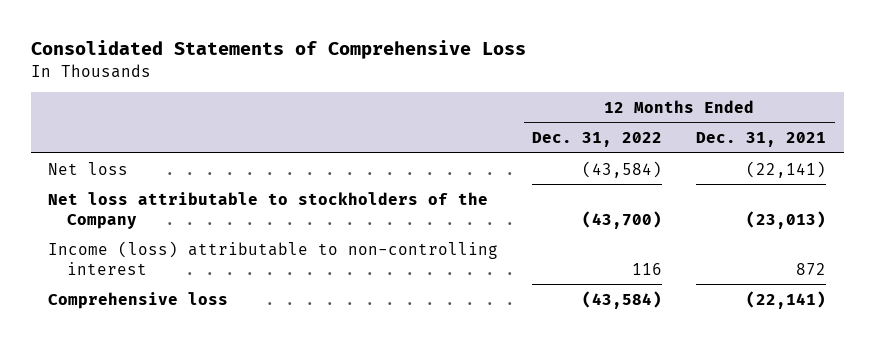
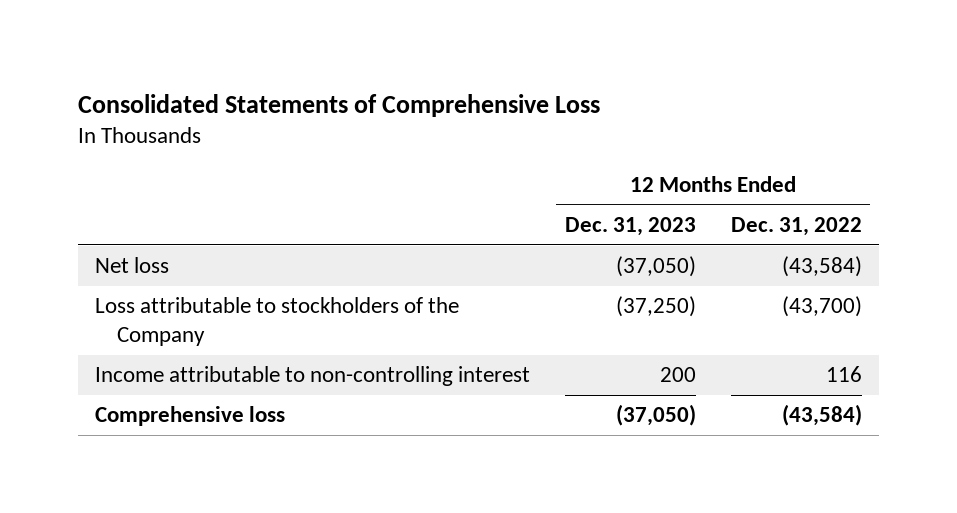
[696,132,827,148] Dec. 31, 2021 -> none
none -> [564,217,696,237] Dec. 31, 2023
[48,191,489,229] Net loss attributable to stockholders of the Company -> [95,297,460,347] Loss attributable to stockholders of the Company
[48,240,499,275] Income (loss) attributable to non-controlling interest -> [95,366,531,387] Income attributable to non-controlling interest

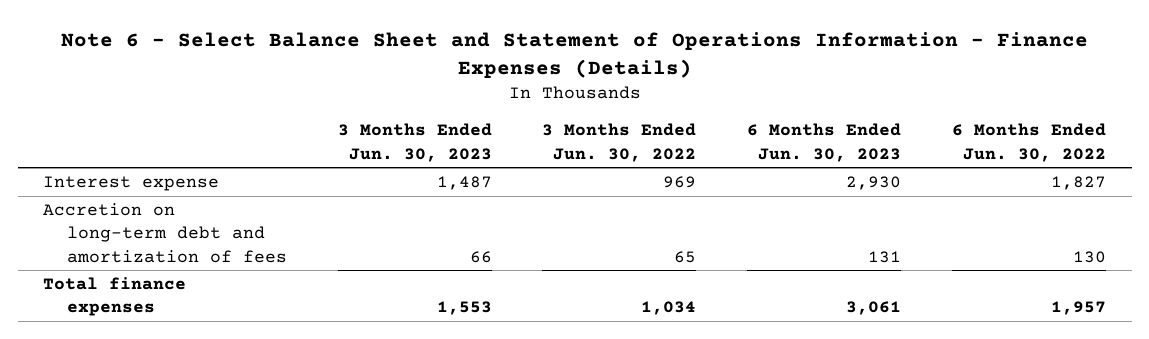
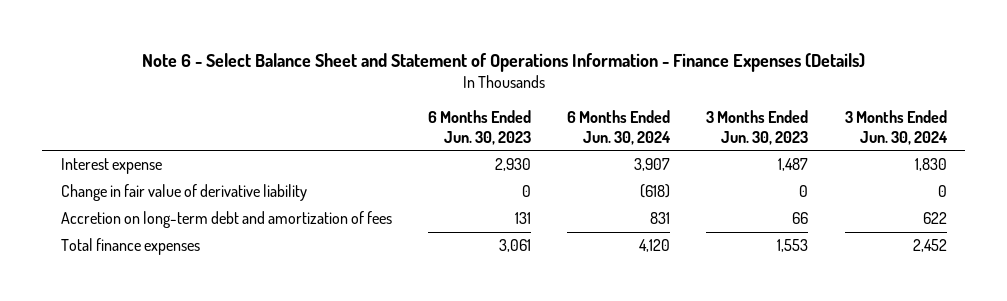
[542,123,697,162] 3 Months Ended Jun. 30, 2022 -> none
[952,123,1107,162] 6 Months Ended Jun. 30, 2022 -> none
none -> [567,110,672,145] 6 Months Ended Jun. 30, 2024
none -> [844,110,948,145] 3 Months Ended Jun. 30, 2024
none -> [60,184,307,202] Change in fair value of derivative liability

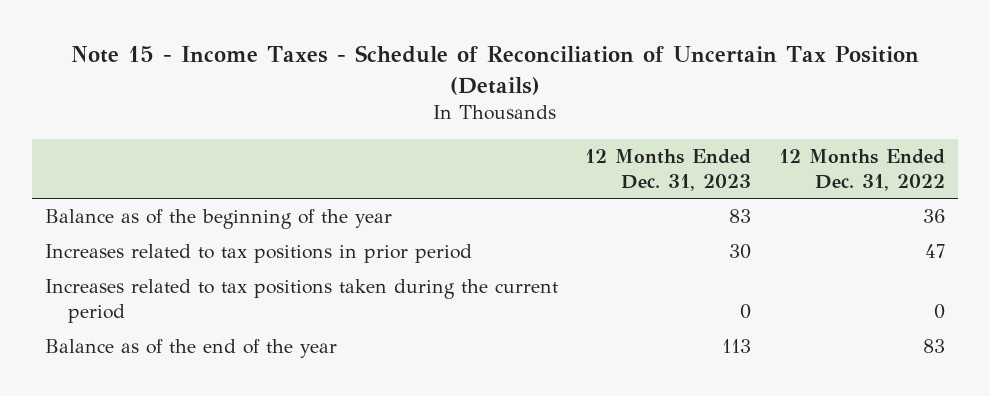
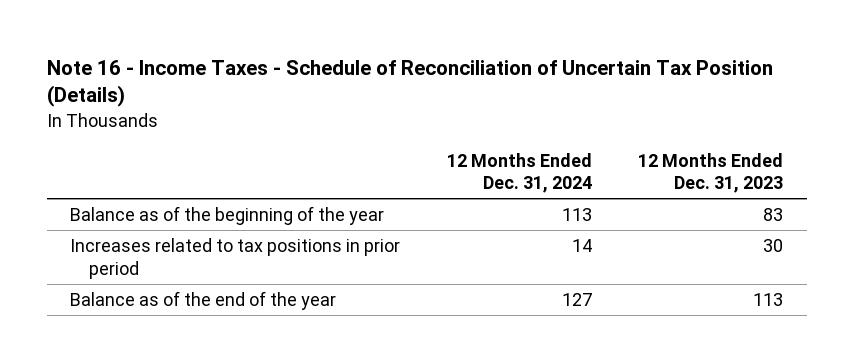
[70,45,919,95] Note 15 - Income Taxes - Schedule of Reconciliation of Uncertain Tax Position (Details) -> [46,59,773,108] Note 16 - Income Taxes - Schedule of Reconciliation of Uncertain Tax Position (Details)
[778,149,945,191] 12 Months Ended Dec. 31, 2022 -> none
none -> [446,152,592,194] 12 Months Ended Dec. 31, 2024
[45,279,559,323] Increases related to tax positions taken during the current period -> none

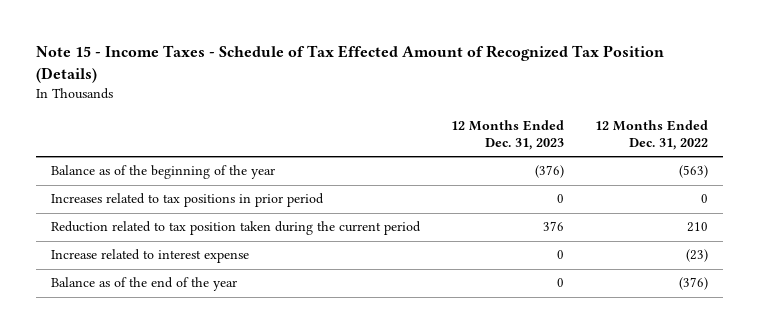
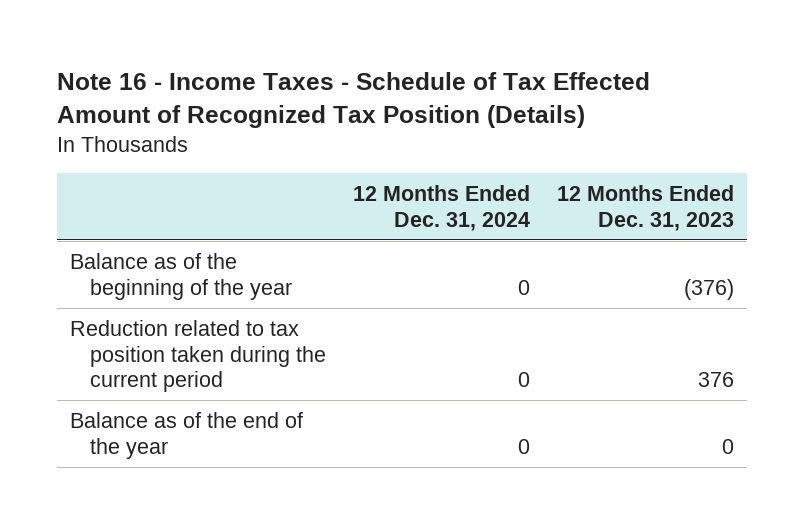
[35,45,664,83] Note 15 - Income Taxes - Schedule of Tax Effected Amount of Recognized Tax Position (Details) -> [56,71,650,128] Note 16 - Income Taxes - Schedule of Tax Effected Amount of Recognized Tax Position (Details)
[594,120,708,150] 12 Months Ended Dec. 31, 2022 -> none
none -> [353,184,531,231] 12 Months Ended Dec. 31, 2024
[51,193,325,208] Increases related to tax positions in prior period -> none
[51,249,250,264] Increase related to interest expense -> none

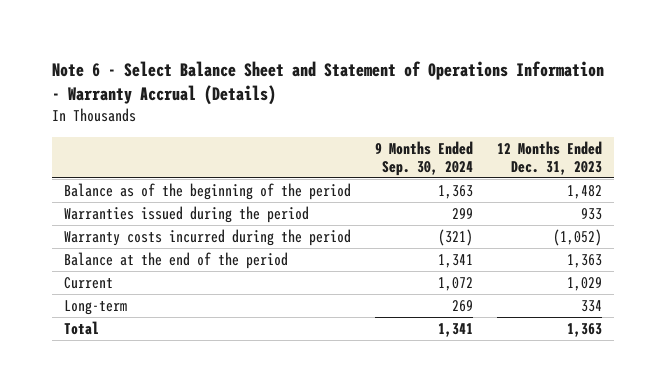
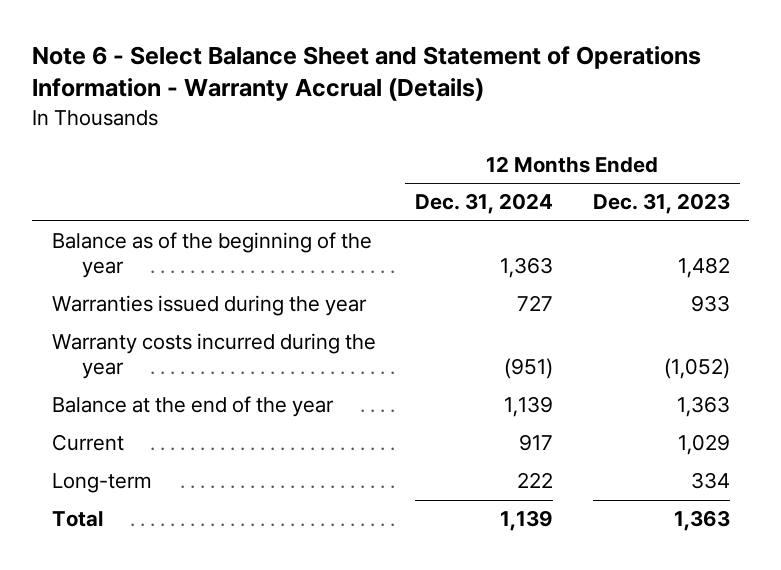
[375,140,474,176] 9 Months Ended Sep. 30, 2024 -> none
none -> [415,193,554,215] Dec. 31, 2024
[64,182,352,200] Balance as of the beginning of the period -> [51,232,372,279] Balance as of the beginning of the year
[64,205,310,223] Warranties issued during the period -> [51,295,367,317] Warranties issued during the year
[64,228,352,246] Warranty costs incurred during the period -> [51,333,376,380] Warranty costs incurred during the year
[64,251,289,269] Balance at the end of the period -> [51,396,334,418] Balance at the end of the year

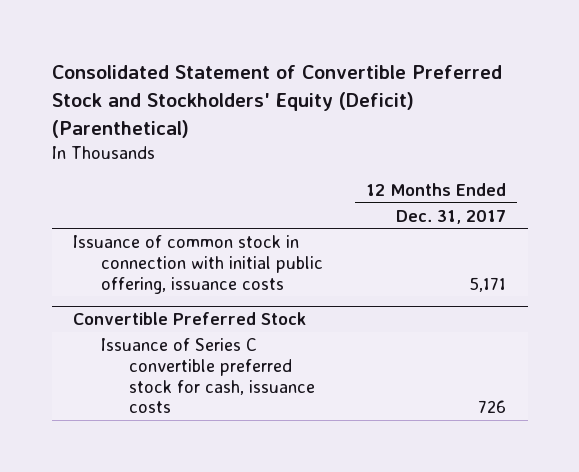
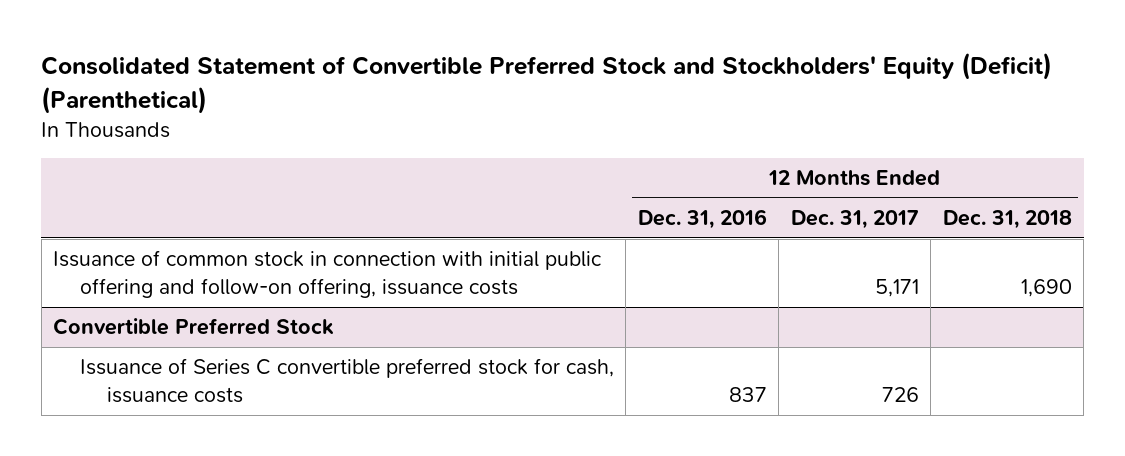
none -> [637,209,767,230] Dec. 31, 2016
none -> [942,210,1072,230] Dec. 31, 2018
[73,234,323,294] Issuance of common stock in connection with initial public offering, issuance costs -> [53,250,603,298] Issuance of common stock in connection with initial public offering and follow-on offering, issuance costs

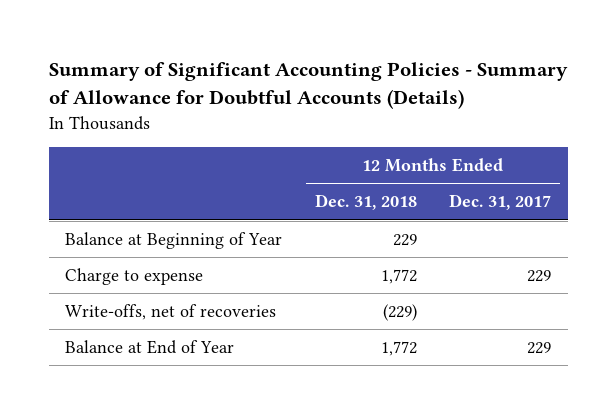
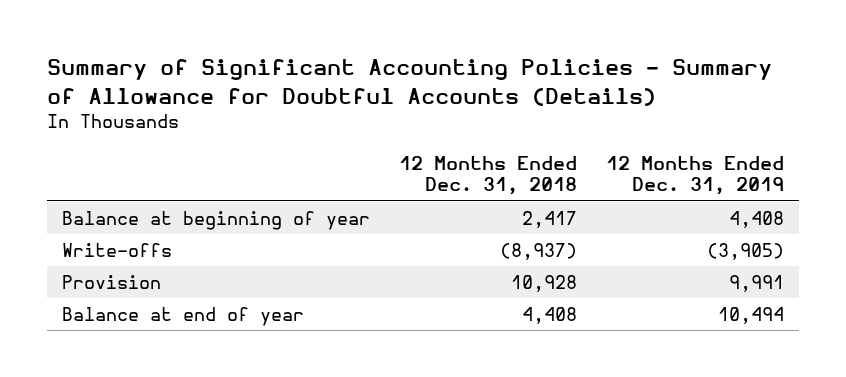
[449,194,552,211] Dec. 31, 2017 -> none
none -> [606,155,785,196] 12 Months Ended Dec. 31, 2019
[64,268,203,286] Charge to expense -> none
[64,232,282,250] Balance at Beginning of Year -> [61,211,370,231] Balance at beginning of year
[392,234,417,247] 229 -> [521,211,577,229] 2,417
[64,304,276,321] Write-offs, net of recoveries -> [61,243,172,258] Write-offs
[382,304,417,322] (229) -> [499,243,577,261] (8,937)
none -> [61,275,161,290] Provision
[64,340,234,355] Balance at End of Year -> [61,307,304,327] Balance at end of year
[380,341,417,357] 1,772 -> [521,307,577,325] 4,408

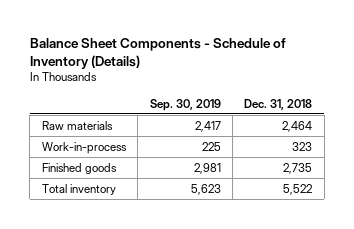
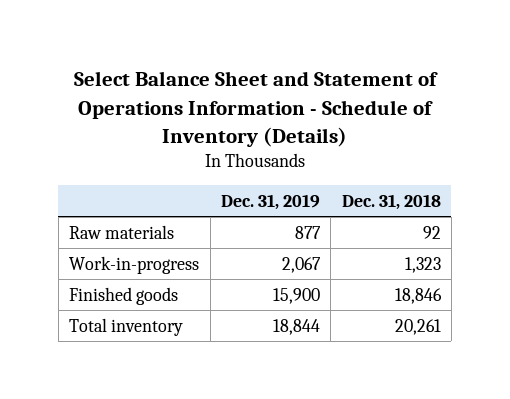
[29,37,286,69] Balance Sheet Components - Schedule of Inventory (Details) -> [73,71,438,147] Select Balance Sheet and Statement of Operations Information - Schedule of Inventory (Details)
[149,98,221,111] Sep. 30, 2019 -> none
none -> [220,193,320,210] Dec. 31, 2019
[282,120,313,132] 2,464 -> [422,225,441,239] 92
[41,141,127,154] Work-in-process -> [69,255,200,274] Work-in-progress
[292,141,313,151] 323 -> [404,256,441,273] 1,323
[283,162,313,174] 2,735 -> [394,287,442,304] 18,846
[283,183,313,195] 5,522 -> [394,318,441,335] 20,261

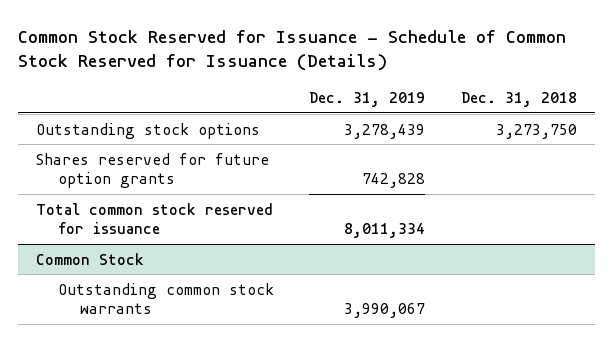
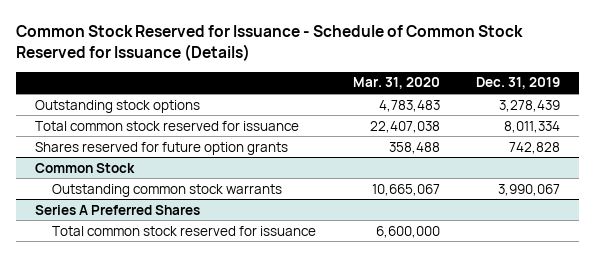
[461,92,578,108] Dec. 31, 2018 -> none
none -> [352,77,440,90] Mar. 31, 2020
[36,152,270,188] Shares reserved for future option grants -> [34,141,288,155] Shares reserved for future option grants
none -> [34,204,200,215] Series A Preferred Shares
none -> [52,225,317,236] Total common stock reserved for issuance

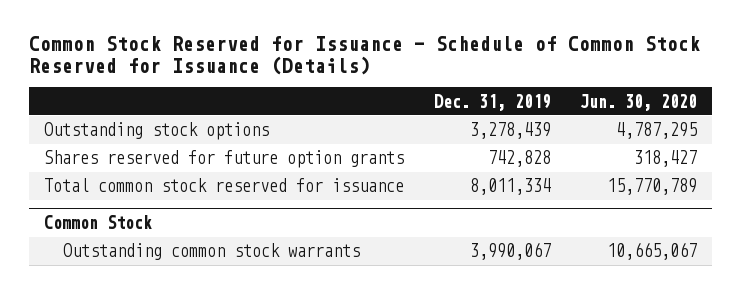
[352,77,440,90] Mar. 31, 2020 -> none
none -> [580,93,698,111] Jun. 30, 2020
[34,120,299,131] Total common stock reserved for issuance -> [44,178,405,193] Total common stock reserved for issuance
[34,204,200,215] Series A Preferred Shares -> none
[52,225,317,236] Total common stock reserved for issuance -> none

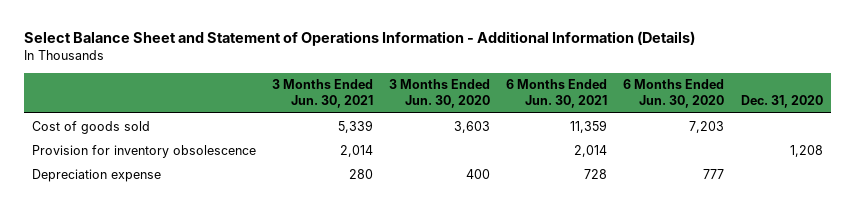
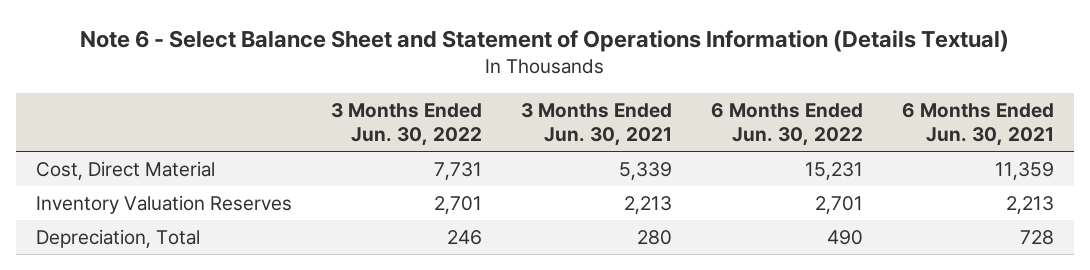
[23,31,695,47] Select Balance Sheet and Statement of Operations Information - Additional Information (Details) -> [79,29,1009,52] Note 6 - Select Balance Sheet and Statement of Operations Information (Details Textual)
[389,79,491,109] 3 Months Ended Jun. 30, 2020 -> none
[623,79,725,109] 6 Months Ended Jun. 30, 2020 -> none
[740,95,823,109] Dec. 31, 2020 -> none
none -> [330,102,482,147] 3 Months Ended Jun. 30, 2022
none -> [711,102,864,147] 6 Months Ended Jun. 30, 2022
[31,144,256,158] Provision for inventory obsolescence -> none
[31,120,150,134] Cost of goods sold -> [35,161,215,181] Cost, Direct Material
none -> [35,195,292,215] Inventory Valuation Reserves
[31,168,161,182] Depreciation expense -> [35,229,200,249] Depreciation, Total

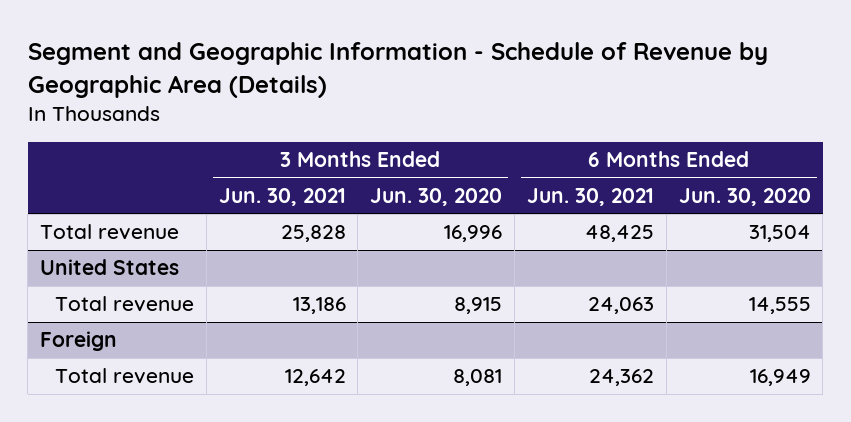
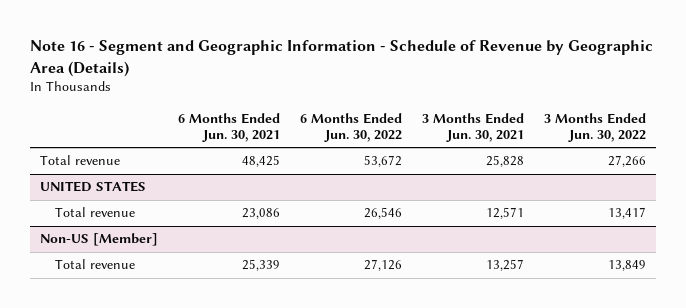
[27,42,768,98] Segment and Geographic Information - Schedule of Revenue by Geographic Area (Details) -> [30,40,654,77] Note 16 - Segment and Geographic Information - Schedule of Revenue by Geographic Area (Details)
[370,188,503,207] Jun. 30, 2020 -> none
[678,188,811,207] Jun. 30, 2020 -> none
none -> [299,112,402,143] 6 Months Ended Jun. 30, 2022
none -> [543,112,646,143] 3 Months Ended Jun. 30, 2022
[40,331,118,352] Foreign -> none
[40,259,180,276] United States -> [40,181,147,193] UNITED STATES
[292,297,346,315] 13,186 -> [485,207,524,220] 12,571
[587,297,654,315] 24,063 -> [241,208,280,220] 23,086
none -> [40,233,159,247] Non-US [Member]
[284,369,346,387] 12,642 -> [485,259,524,272] 13,257
[588,369,654,387] 24,362 -> [241,259,280,272] 25,339

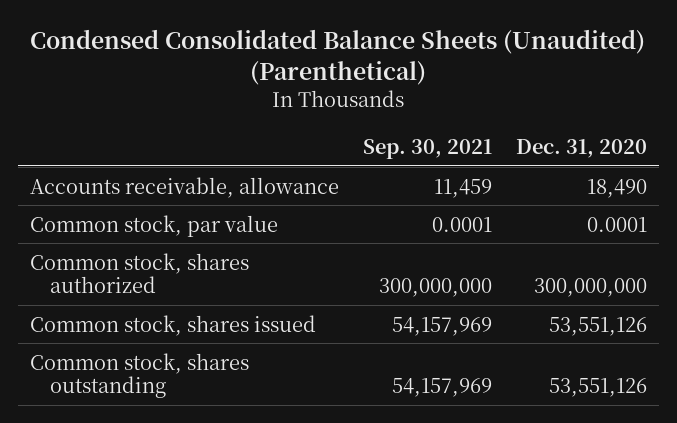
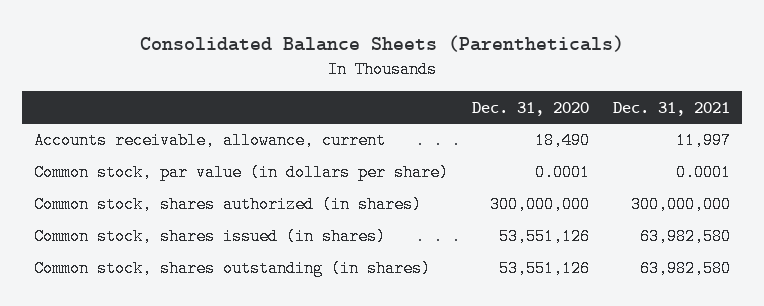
[30,29,646,86] Condensed Consolidated Balance Sheets (Unaudited) (Parenthetical) -> [140,34,625,52] Consolidated Balance Sheets (Parentheticals)
[362,138,492,159] Sep. 30, 2021 -> none
none -> [613,101,731,116] Dec. 31, 2021
[29,176,339,198] Accounts receivable, allowance -> [34,132,387,150] Accounts receivable, allowance, current
[29,214,278,237] Common stock, par value -> [34,164,450,182] Common stock, par value (in dollars per share)
[29,252,249,293] Common stock, shares authorized -> [34,196,423,214] Common stock, shares authorized (in shares)
[29,314,316,336] Common stock, shares issued -> [34,228,387,246] Common stock, shares issued (in shares)
[29,352,249,398] Common stock, shares outstanding -> [34,260,432,278] Common stock, shares outstanding (in shares)

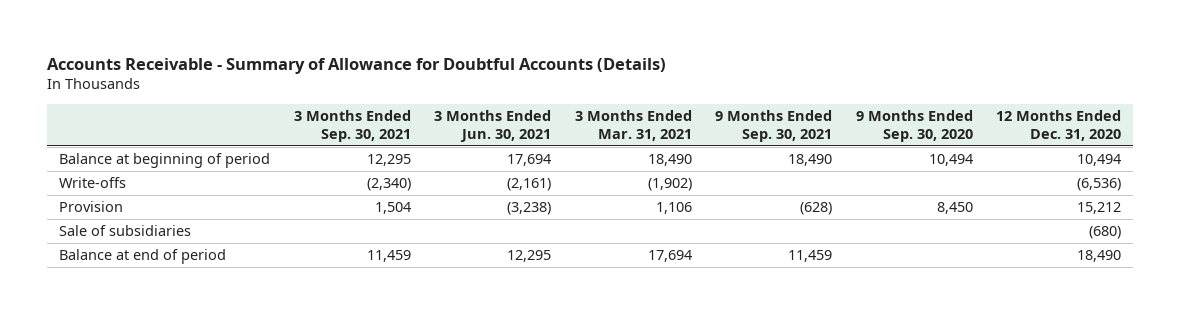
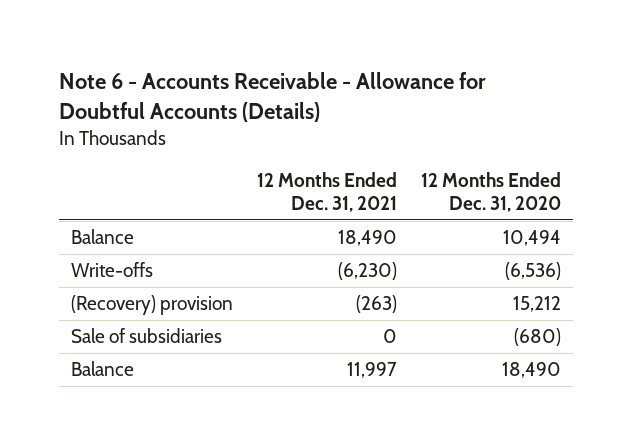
[47,57,667,74] Accounts Receivable - Summary of Allowance for Doubtful Accounts (Details) -> [59,72,487,123] Note 6 - Accounts Receivable - Allowance for Doubtful Accounts (Details)
[293,110,411,142] 3 Months Ended Sep. 30, 2021 -> none
[434,110,552,142] 3 Months Ended Jun. 30, 2021 -> none
[574,110,692,141] 3 Months Ended Mar. 31, 2021 -> none
[715,110,833,142] 9 Months Ended Sep. 30, 2021 -> none
[855,110,973,142] 9 Months Ended Sep. 30, 2020 -> none
none -> [257,172,398,213] 12 Months Ended Dec. 31, 2021
[59,153,271,169] Balance at beginning of period -> [71,229,135,245] Balance
[59,201,124,213] Provision -> [71,295,234,316] (Recovery) provision
[59,249,227,265] Balance at end of period -> [71,361,135,377] Balance

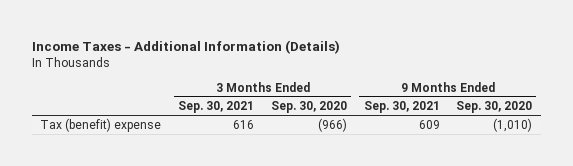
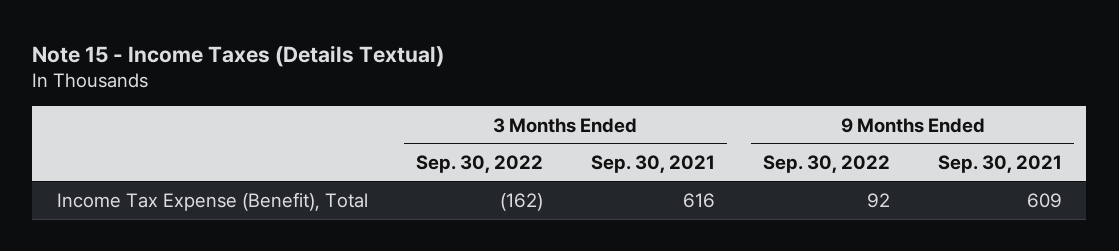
[32,39,341,54] Income Taxes - Additional Information (Details) -> [32,44,445,67] Note 15 - Income Taxes (Details Textual)
[270,101,347,114] Sep. 30, 2020 -> none
[456,101,533,114] Sep. 30, 2020 -> none
none -> [415,154,543,173] Sep. 30, 2022
none -> [763,154,891,173] Sep. 30, 2022
[40,118,162,133] Tax (benefit) expense -> [56,192,368,212] Income Tax Expense (Benefit), Total

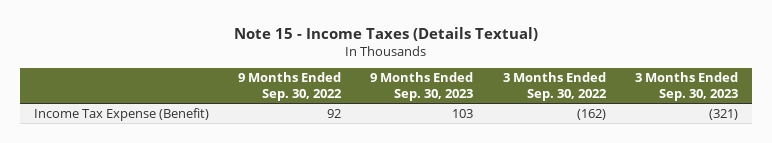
[590,154,715,173] Sep. 30, 2021 -> none
[938,154,1063,173] Sep. 30, 2021 -> none
none -> [370,72,474,102] 9 Months Ended Sep. 30, 2023
none -> [634,72,738,102] 3 Months Ended Sep. 30, 2023
[56,192,368,212] Income Tax Expense (Benefit), Total -> [34,107,210,121] Income Tax Expense (Benefit)

